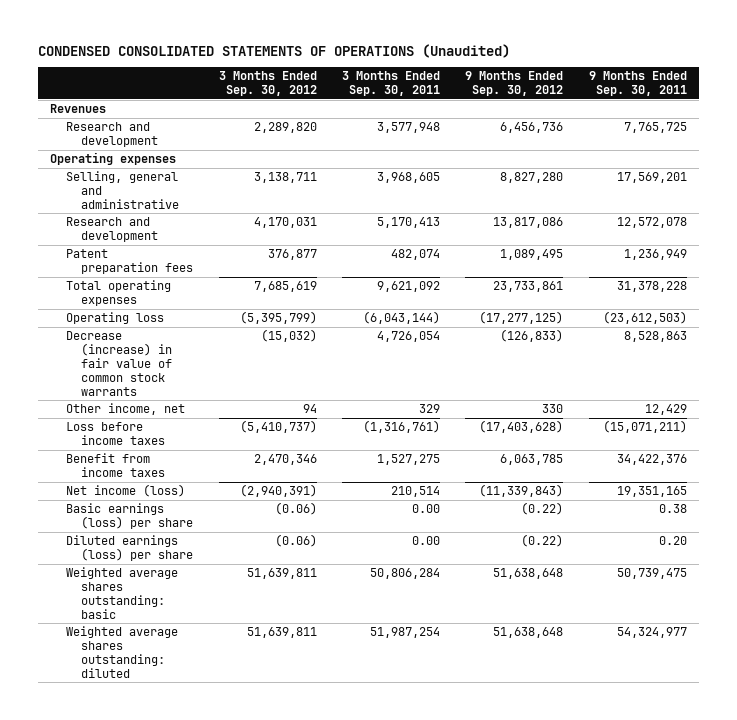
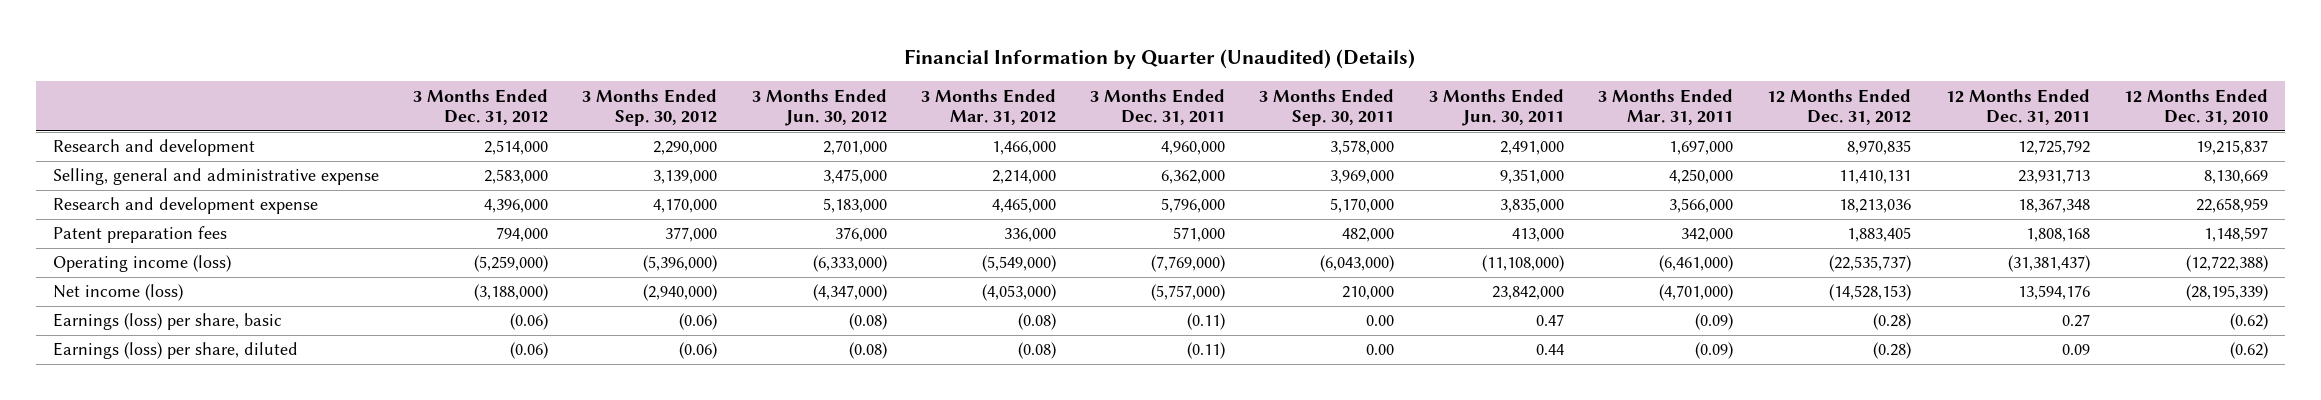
[37,43,510,58] CONDENSED CONSOLIDATED STATEMENTS OF OPERATIONS (Unaudited) -> [904,48,1416,69] Financial Information by Quarter (Unaudited) (Details)
[465,71,564,97] 9 Months Ended Sep. 30, 2012 -> none
[588,71,687,97] 9 Months Ended Sep. 30, 2011 -> none
none -> [413,88,549,126] 3 Months Ended Dec. 31, 2012
none -> [751,88,887,127] 3 Months Ended Jun. 30, 2012
none -> [920,88,1056,126] 3 Months Ended Mar. 31, 2012
none -> [1090,88,1226,126] 3 Months Ended Dec. 31, 2011
none -> [1428,88,1564,127] 3 Months Ended Jun. 30, 2011
none -> [1598,88,1734,126] 3 Months Ended Mar. 31, 2011
none -> [1767,88,1912,126] 12 Months Ended Dec. 31, 2012
none -> [1945,88,2090,126] 12 Months Ended Dec. 31, 2011
none -> [2123,88,2268,126] 12 Months Ended Dec. 31, 2010
[50,104,107,114] Revenues -> none
[50,152,177,166] Operating expenses -> none
[65,280,171,306] Total operating expenses -> none
[65,331,173,396] Decrease (increase) in fair value of common stock warrants -> none
[65,403,185,416] Other income, net -> none
[65,422,166,445] Loss before income taxes -> none
[65,453,166,477] Benefit from income taxes -> none
[65,567,178,619] Weighted average shares outstanding: basic -> none
[65,626,178,678] Weighted average shares outstanding: diluted -> none
[253,122,317,134] 2,289,820 -> [653,141,718,156] 2,290,000
[376,122,440,134] 3,577,948 -> [1330,140,1395,156] 3,578,000
[65,171,180,209] Selling, general and administrative -> [52,168,379,186] Selling, general and administrative expense
[253,172,317,184] 3,138,711 -> [653,170,718,185] 3,139,000
[376,172,440,184] 3,968,605 -> [1330,170,1395,185] 3,969,000
[65,217,159,242] Research and development -> [52,197,318,215] Research and development expense
[253,217,317,229] 4,170,031 -> [653,198,718,214] 4,170,000
[376,217,440,229] 5,170,413 -> [1330,198,1395,214] 5,170,000
[267,249,317,261] 376,877 -> [665,227,718,243] 377,000
[390,249,440,261] 482,074 -> [1342,228,1395,243] 482,000
[65,312,164,325] Operating loss -> [52,255,231,273] Operating income (loss)
[239,311,317,325] (5,395,799) -> [643,255,718,273] (5,396,000)
[362,311,440,325] (6,043,144) -> [1320,255,1395,273] (6,043,000)
[239,484,317,498] (2,940,391) -> [643,284,718,302] (2,940,000)
[390,486,440,498] 210,514 -> [1342,286,1395,301] 210,000
[65,503,194,529] Basic earnings (loss) per share -> [52,313,282,331] Earnings (loss) per share, basic
[65,535,194,561] Diluted earnings (loss) per share -> [52,342,298,360] Earnings (loss) per share, diluted

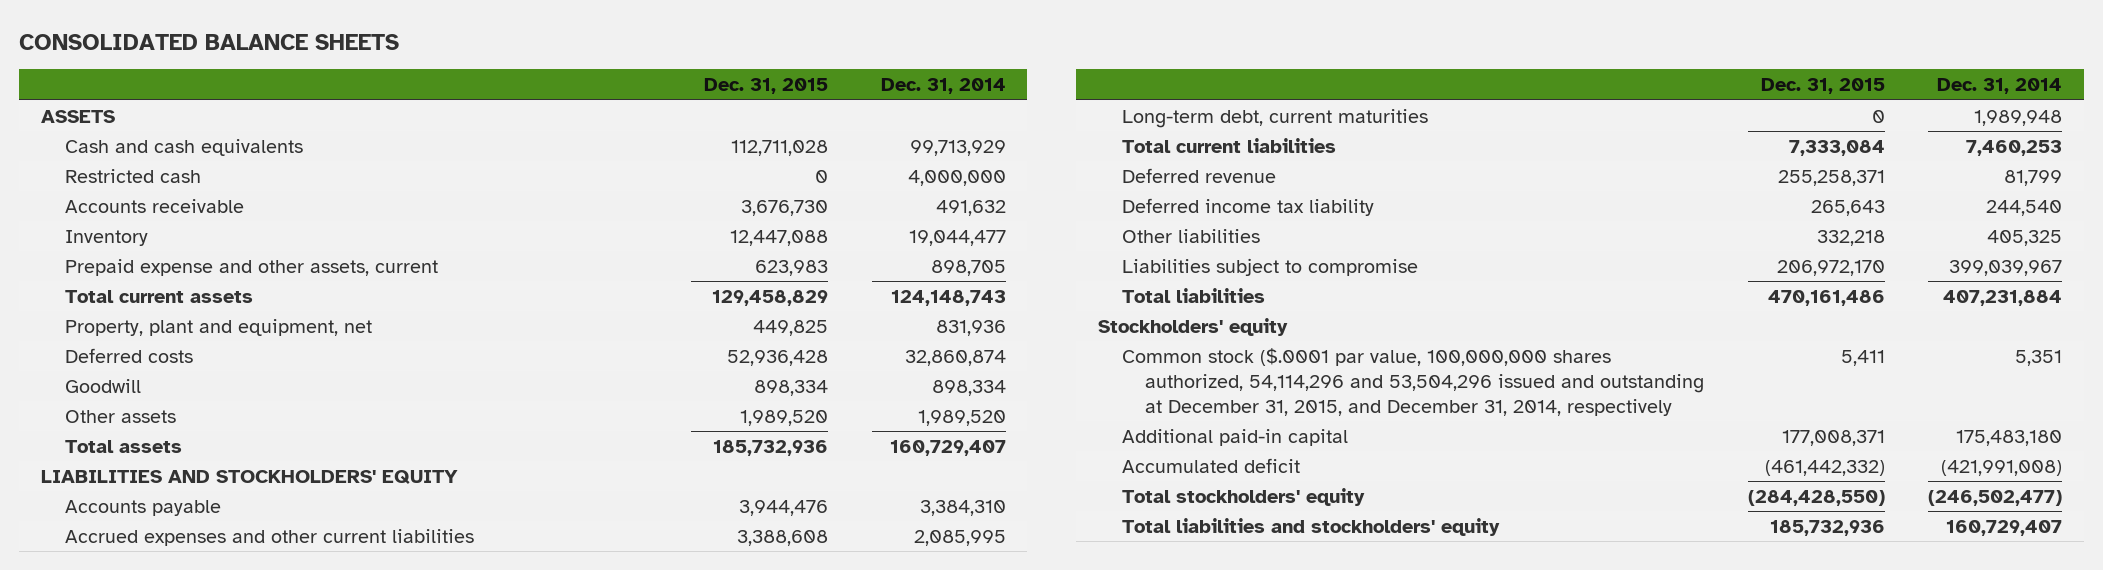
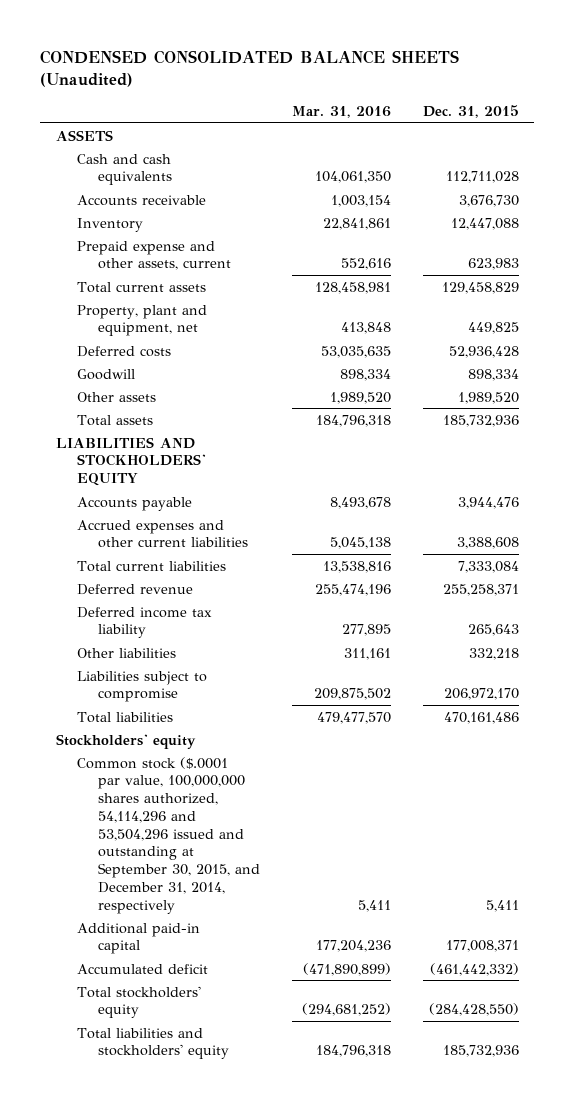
[19,33,400,50] CONSOLIDATED BALANCE SHEETS -> [40,49,460,87] CONDENSED CONSOLIDATED BALANCE SHEETS (Unaudited)
[880,77,1006,94] Dec. 31, 2014 -> none
none -> [292,105,392,118] Mar. 31, 2016
[64,168,201,183] Restricted cash -> none
[1121,108,1428,128] Long-term debt, current maturities -> none
[1121,347,1705,416] Common stock ($.0001 par value, 100,000,000 shares authorized, 54,114,296 and 53,504,296 issued and outstanding at December 31, 2015, and December 31, 2014, respectively -> [77,756,261,914] Common stock ($.0001 par value, 100,000,000 shares authorized, 54,114,296 and 53,504,296 issued and outstanding at September 30, 2015, and December 31, 2014, respectively

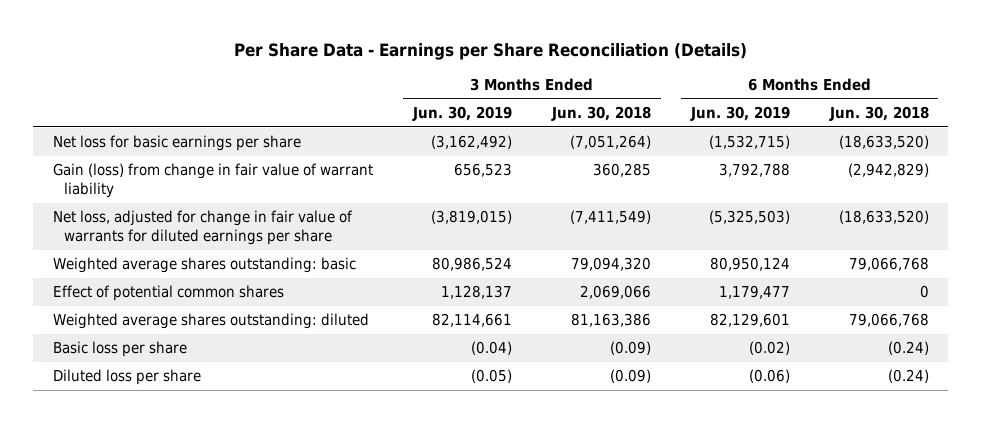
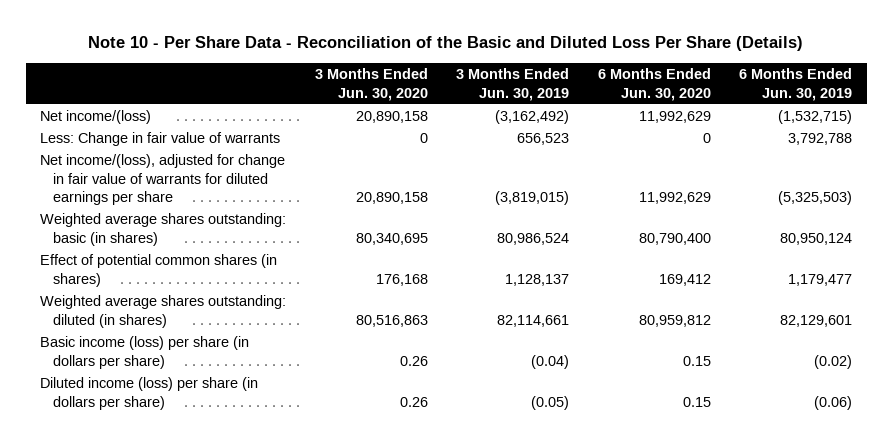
[233,42,747,60] Per Share Data - Earnings per Share Reconciliation (Details) -> [88,36,804,52] Note 10 - Per Share Data - Reconciliation of the Basic and Diluted Loss Per Share (Details)
[550,106,651,122] Jun. 30, 2018 -> none
[828,106,929,122] Jun. 30, 2018 -> none
none -> [314,68,428,101] 3 Months Ended Jun. 30, 2020
none -> [597,68,711,101] 6 Months Ended Jun. 30, 2020
[52,135,301,152] Net loss for basic earnings per share -> [40,110,152,125] Net income/(loss)
[52,163,373,199] Gain (loss) from change in fair value of warrant liability -> [40,132,281,147] Less: Change in fair value of warrants
[52,210,353,246] Net loss, adjusted for change in fair value of warrants for diluted earnings per share -> [40,154,286,206] Net income/(loss), adjusted for change in fair value of warrants for diluted earnings per share
[52,257,356,274] Weighted average shares outstanding: basic -> [40,213,287,246] Weighted average shares outstanding: basic (in shares)
[52,285,284,302] Effect of potential common shares -> [40,254,278,287] Effect of potential common shares (in shares)
[52,313,369,330] Weighted average shares outstanding: diluted -> [40,295,287,328] Weighted average shares outstanding: diluted (in shares)
[52,341,187,358] Basic loss per share -> [40,336,250,369] Basic income (loss) per share (in dollars per share)
[52,369,201,386] Diluted loss per share -> [40,377,259,410] Diluted income (loss) per share (in dollars per share)

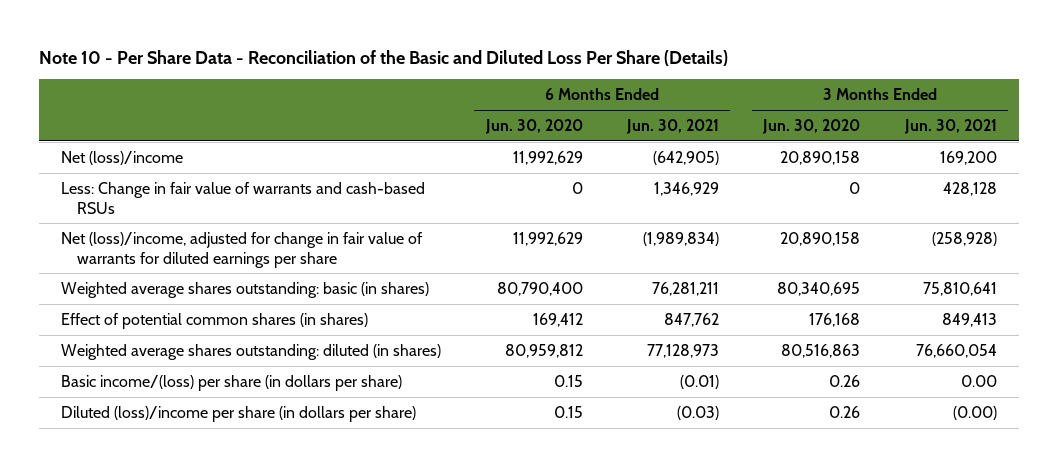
[456,68,570,101] 3 Months Ended Jun. 30, 2019 -> none
[739,68,853,101] 6 Months Ended Jun. 30, 2019 -> none
none -> [625,118,719,134] Jun. 30, 2021
none -> [903,118,997,134] Jun. 30, 2021
[40,110,152,125] Net income/(loss) -> [61,150,184,165] Net (loss)/income
[40,132,281,147] Less: Change in fair value of warrants -> [61,181,426,214] Less: Change in fair value of warrants and cash-based RSUs
[40,154,286,206] Net income/(loss), adjusted for change in fair value of warrants for diluted earnings per share -> [61,231,424,268] Net (loss)/income, adjusted for change in fair value of warrants for diluted earnings per share
[40,336,250,369] Basic income (loss) per share (in dollars per share) -> [61,374,403,391] Basic income/(loss) per share (in dollars per share)
[40,377,259,410] Diluted income (loss) per share (in dollars per share) -> [61,405,417,422] Diluted (loss)/income per share (in dollars per share)

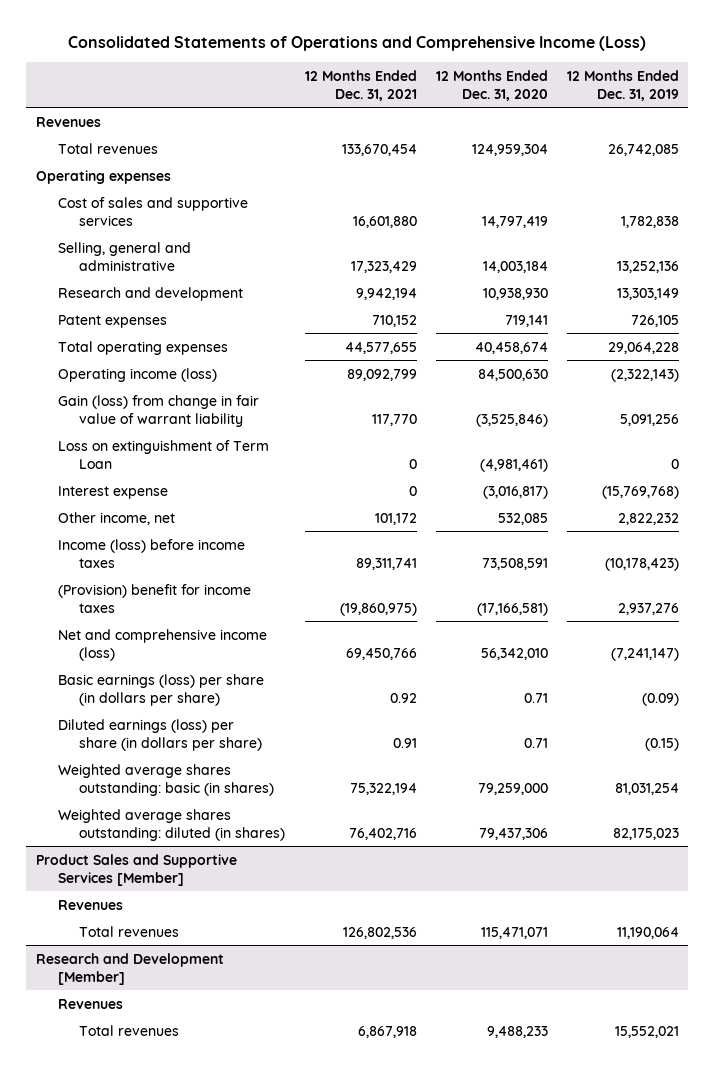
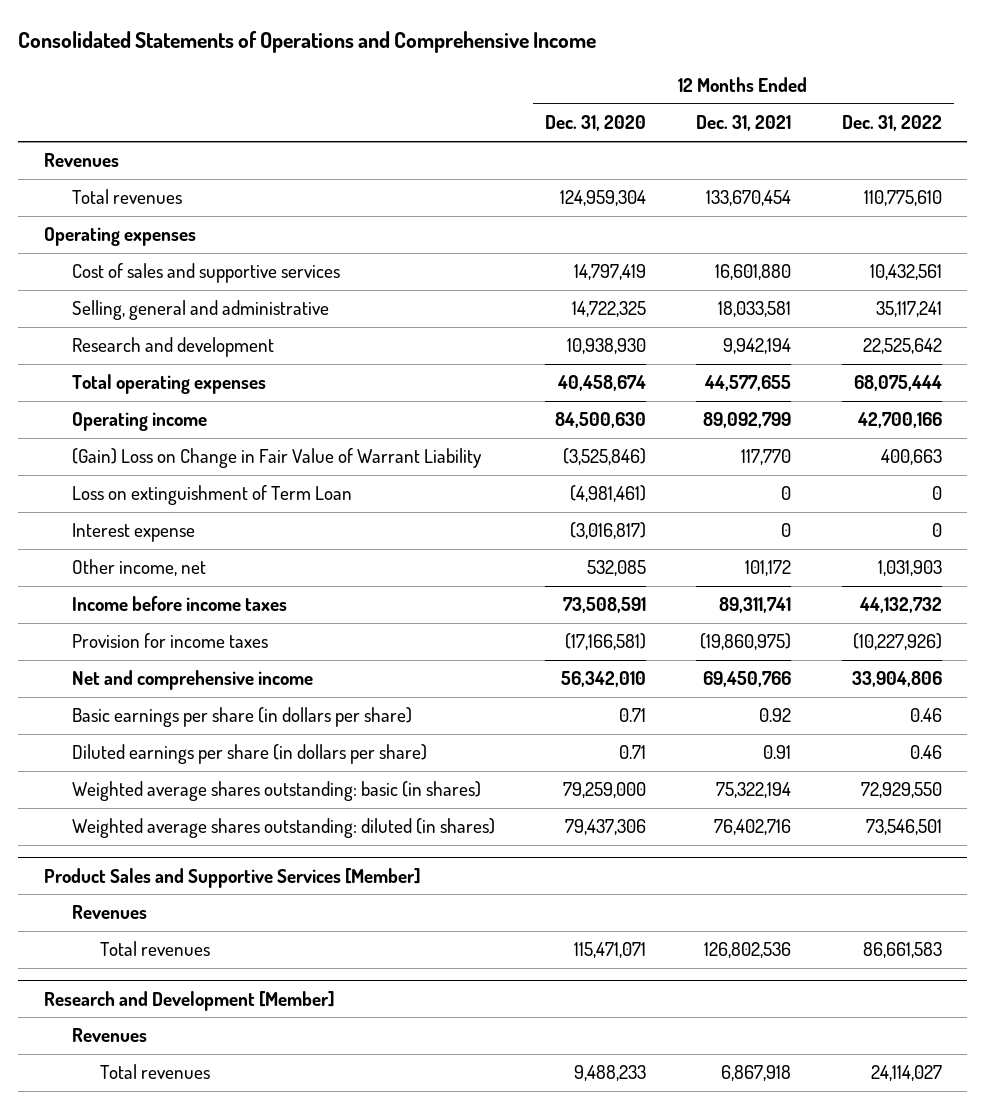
[68,35,647,51] Consolidated Statements of Operations and Comprehensive Income (Loss) -> [18,30,597,53] Consolidated Statements of Operations and Comprehensive Income
[566,69,679,101] 12 Months Ended Dec. 31, 2019 -> none
none -> [841,115,942,132] Dec. 31, 2022
[350,260,417,273] 17,323,429 -> [718,301,792,318] 18,033,581
[482,260,548,273] 14,003,184 -> [572,301,647,318] 14,722,325
[57,314,167,328] Patent expenses -> none
[57,367,217,382] Operating income (loss) -> [71,412,207,432] Operating income
[57,394,259,427] Gain (loss) from change in fair value of warrant liability -> [71,448,482,469] (Gain) Loss on Change in Fair Value of Warrant Liability
[57,538,245,568] Income (loss) before income taxes -> [71,596,287,612] Income before income taxes
[57,583,251,613] (Provision) benefit for income taxes -> [71,633,268,649] Provision for income taxes
[57,628,267,661] Net and comprehensive income (loss) -> [71,670,313,691] Net and comprehensive income
[57,673,264,706] Basic earnings (loss) per share (in dollars per share) -> [71,707,412,728] Basic earnings per share (in dollars per share)
[57,718,263,751] Diluted earnings (loss) per share (in dollars per share) -> [71,744,427,765] Diluted earnings per share (in dollars per share)

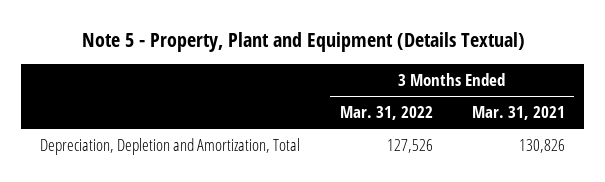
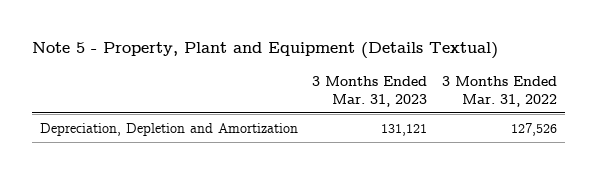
[471,106,565,121] Mar. 31, 2021 -> none
none -> [312,75,428,107] 3 Months Ended Mar. 31, 2023
[40,138,301,156] Depreciation, Depletion and Amortization, Total -> [39,122,298,136] Depreciation, Depletion and Amortization

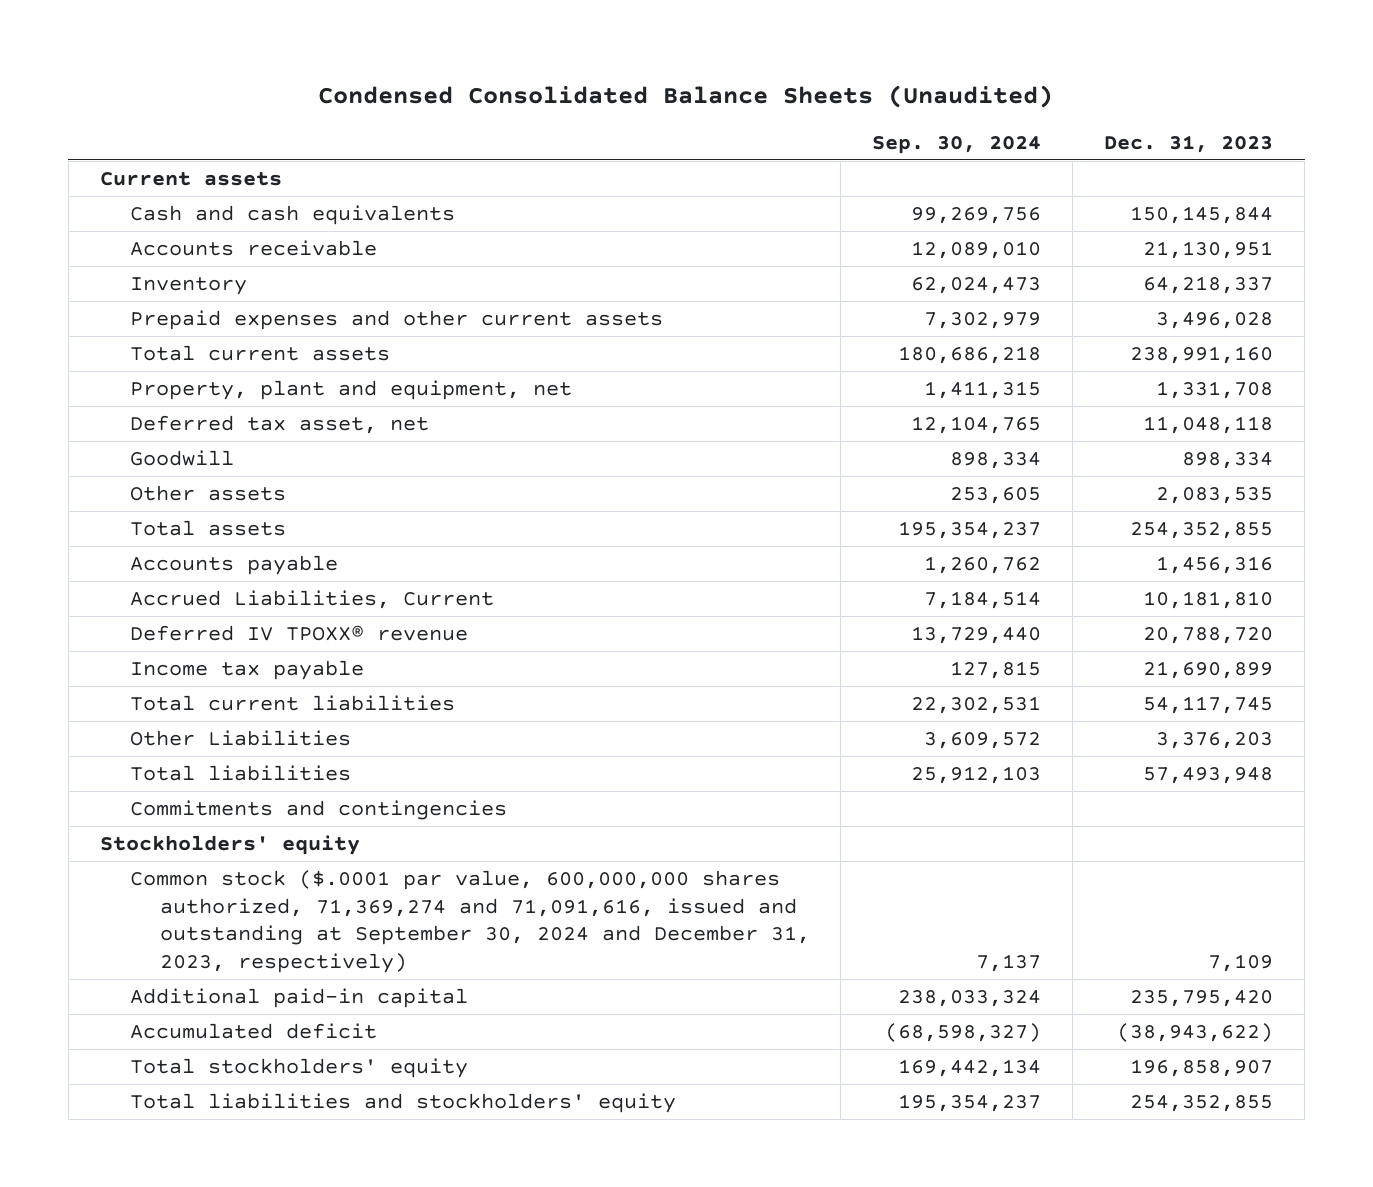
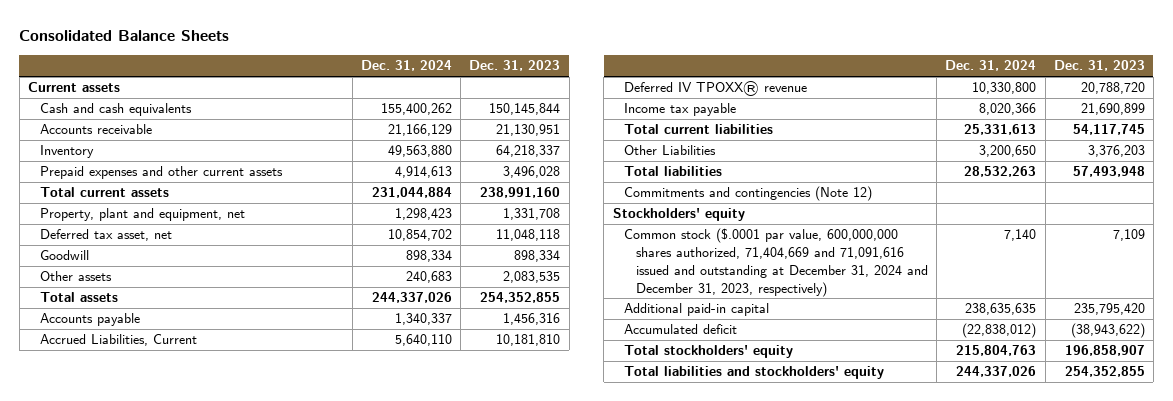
[318,84,1054,108] Condensed Consolidated Balance Sheets (Unaudited) -> [19,30,230,42] Consolidated Balance Sheets
[872,135,1042,154] Sep. 30, 2024 -> none
none -> [360,60,452,72] Dec. 31, 2024
[129,799,507,820] Commitments and contingencies -> [624,186,873,202] Commitments and contingencies (Note 12)
[129,869,810,974] Common stock ($.0001 par value, 600,000,000 shares authorized, 71,369,274 and 71,091,616, issued and outstanding at September 30, 2024 and December 31, 2023, respectively) -> [624,228,928,297] Common stock ($.0001 par value, 600,000,000 shares authorized, 71,404,669 and 71,091,616 issued and outstanding at December 31, 2024 and December 31, 2023, respectively)

